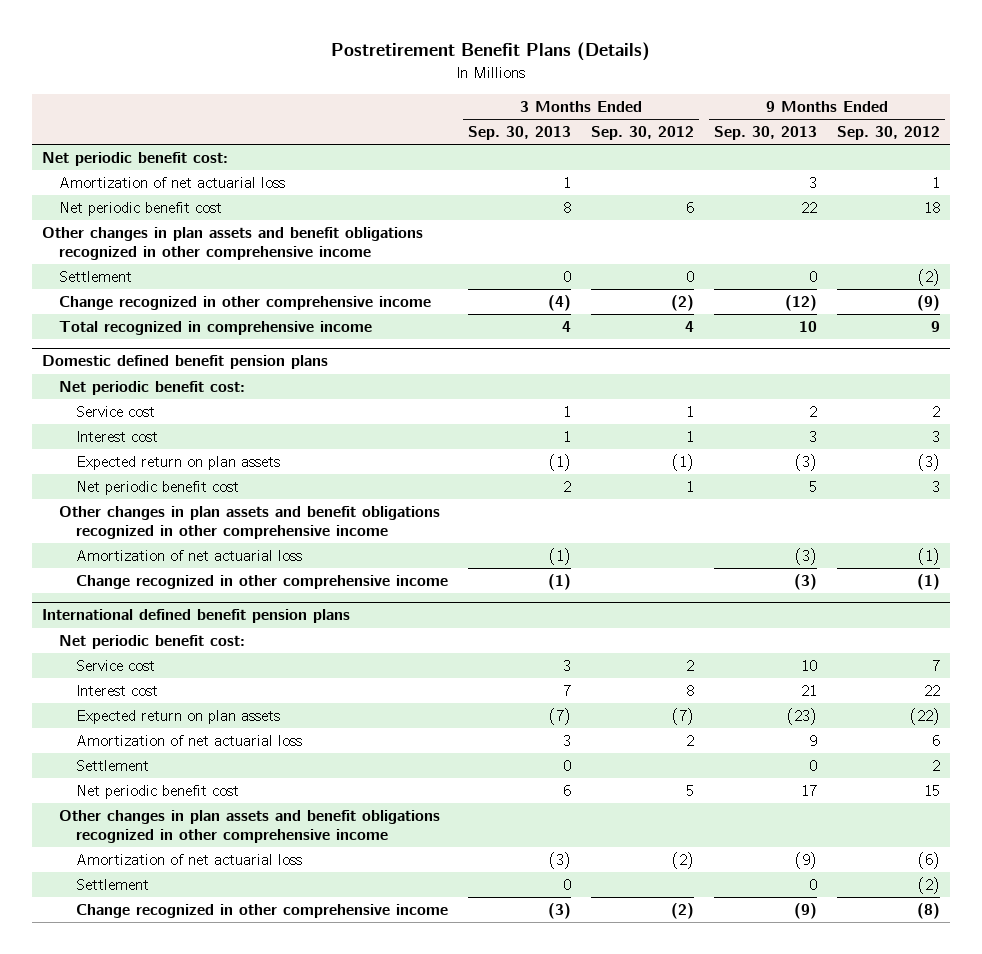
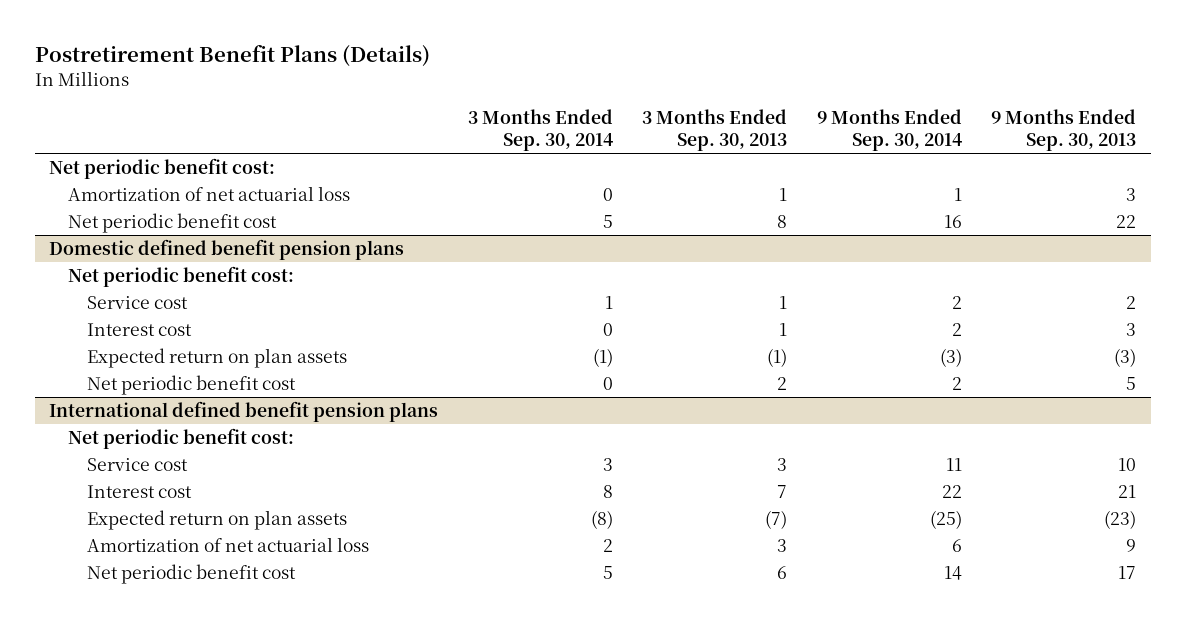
[591,126,695,141] Sep. 30, 2012 -> none
[837,126,941,141] Sep. 30, 2012 -> none
none -> [467,108,613,152] 3 Months Ended Sep. 30, 2014
none -> [816,108,962,152] 9 Months Ended Sep. 30, 2014
[41,227,423,260] Other changes in plan assets and benefit obligations recognized in other comprehensive income -> none
[59,271,133,283] Settlement -> none
[59,296,432,311] Change recognized in other comprehensive income -> none
[59,321,373,336] Total recognized in comprehensive income -> none
[59,506,441,539] Other changes in plan assets and benefit obligations recognized in other comprehensive income -> none
[76,550,303,562] Amortization of net actuarial loss -> none
[76,575,449,590] Change recognized in other comprehensive income -> none
[76,760,150,772] Settlement -> none
[59,810,441,843] Other changes in plan assets and benefit obligations recognized in other comprehensive income -> none
[76,854,303,866] Amortization of net actuarial loss -> none
[76,879,150,891] Settlement -> none
[76,904,449,919] Change recognized in other comprehensive income -> none

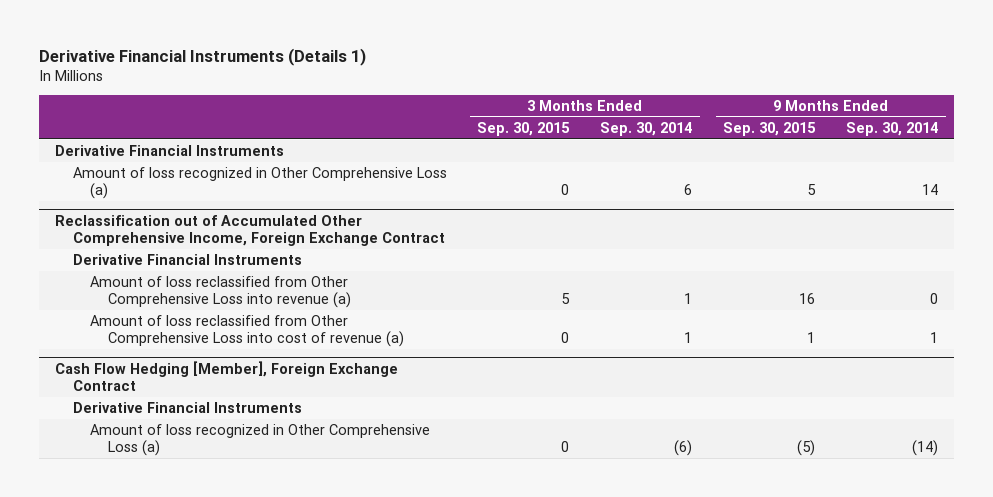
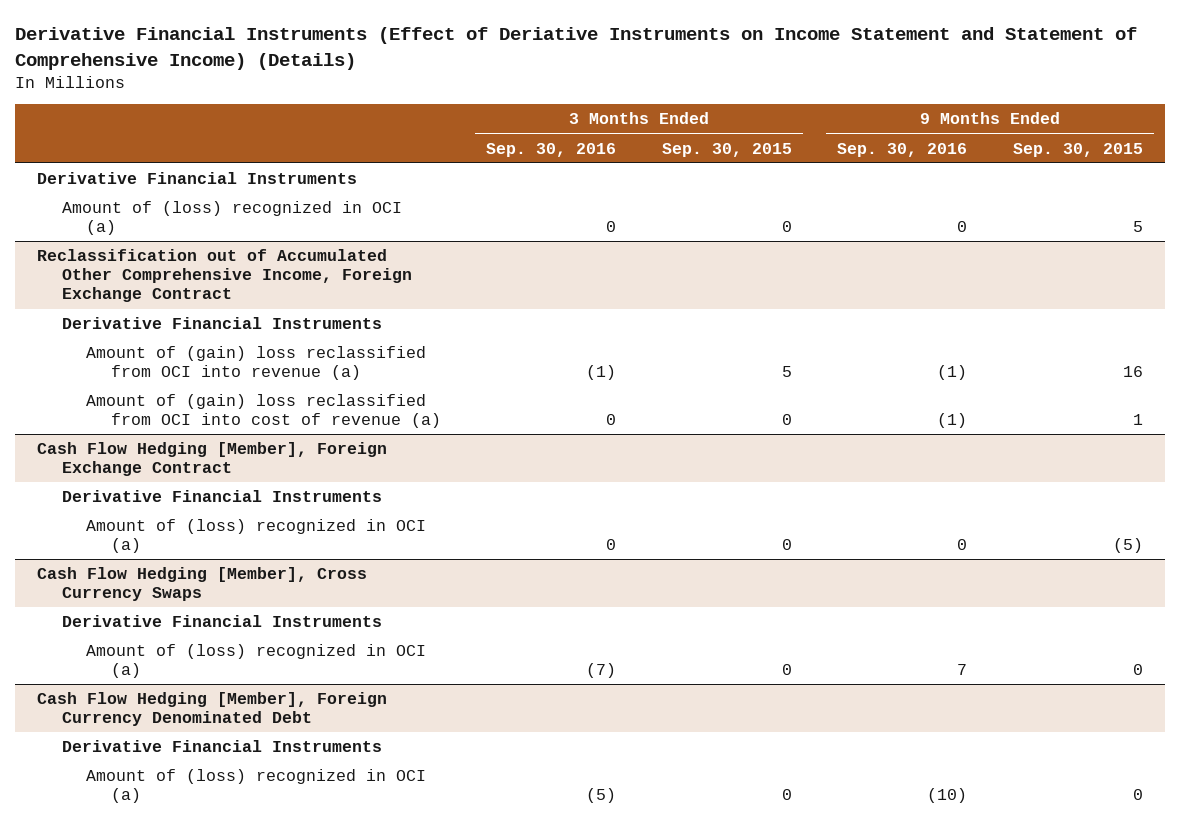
[39,47,367,66] Derivative Financial Instruments (Details 1) -> [14,27,1137,70] Derivative Financial Instruments (Effect of Deriative Instruments on Income Statement and Statement of Comprehensive Income) (Details)
[600,121,693,136] Sep. 30, 2014 -> none
[846,121,939,136] Sep. 30, 2014 -> none
none -> [486,142,617,157] Sep. 30, 2016
none -> [837,142,968,157] Sep. 30, 2016
[72,166,447,200] Amount of loss recognized in Other Comprehensive Loss (a) -> [61,201,402,236] Amount of (loss) recognized in OCI (a)
[90,275,351,309] Amount of loss reclassified from Other Comprehensive Loss into revenue (a) -> [86,346,427,381] Amount of (gain) loss reclassified from OCI into revenue (a)
[90,314,404,348] Amount of loss reclassified from Other Comprehensive Loss into cost of revenue (a) -> [86,394,442,429] Amount of (gain) loss reclassified from OCI into cost of revenue (a)
[90,423,431,457] Amount of loss recognized in Other Comprehensive Loss (a) -> [86,519,427,554] Amount of (loss) recognized in OCI (a)
none -> [37,567,368,602] Cash Flow Hedging [Member], Cross Currency Swaps
none -> [61,615,382,628] Derivative Financial Instruments
none -> [86,644,427,679] Amount of (loss) recognized in OCI (a)
none -> [37,692,388,727] Cash Flow Hedging [Member], Foreign Currency Denominated Debt
none -> [61,740,382,753] Derivative Financial Instruments
none -> [86,769,427,804] Amount of (loss) recognized in OCI (a)

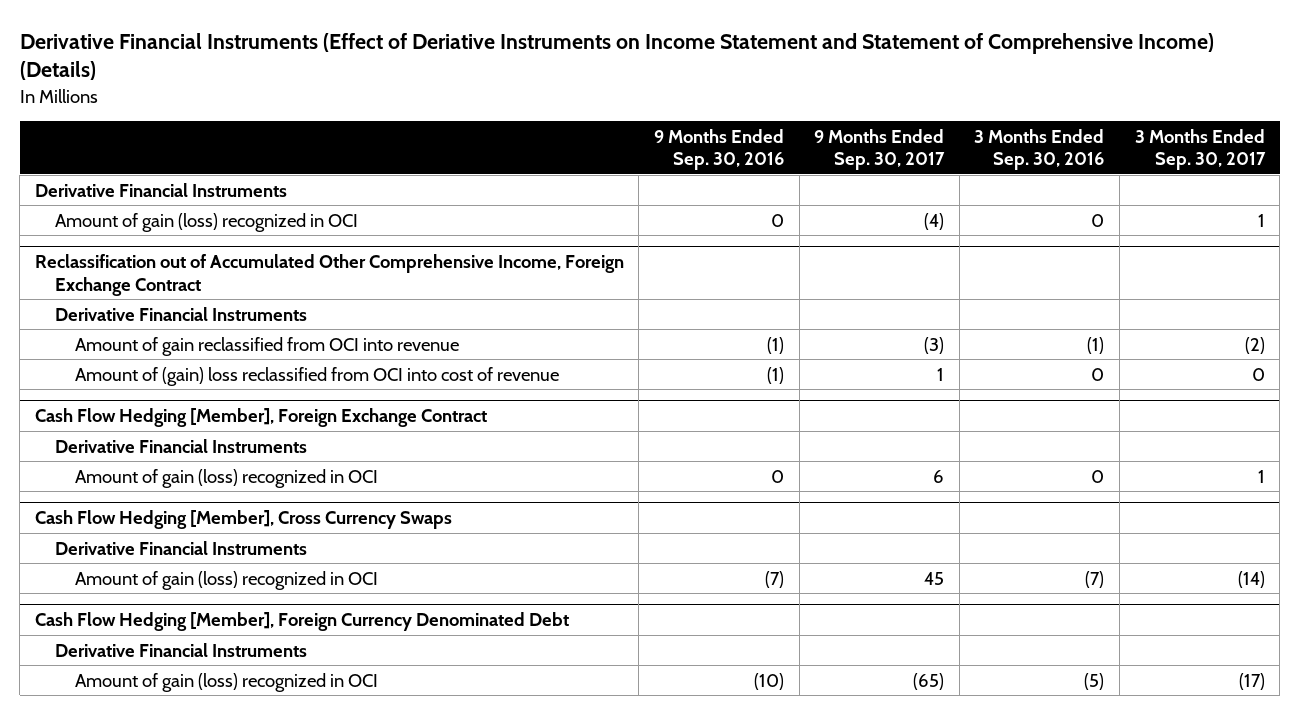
[661,142,792,157] Sep. 30, 2015 -> none
[1012,142,1143,157] Sep. 30, 2015 -> none
none -> [814,128,946,171] 9 Months Ended Sep. 30, 2017
none -> [1134,128,1266,171] 3 Months Ended Sep. 30, 2017
[61,201,402,236] Amount of (loss) recognized in OCI (a) -> [55,212,359,232] Amount of gain (loss) recognized in OCI
[86,346,427,381] Amount of (gain) loss reclassified from OCI into revenue (a) -> [75,336,460,356] Amount of gain reclassified from OCI into revenue
[86,394,442,429] Amount of (gain) loss reclassified from OCI into cost of revenue (a) -> [75,366,560,386] Amount of (gain) loss reclassified from OCI into cost of revenue
[86,519,427,554] Amount of (loss) recognized in OCI (a) -> [75,468,379,488] Amount of gain (loss) recognized in OCI
[86,644,427,679] Amount of (loss) recognized in OCI (a) -> [75,570,379,590] Amount of gain (loss) recognized in OCI
[957,664,968,676] 7 -> [765,570,785,588] (7)
[86,769,427,804] Amount of (loss) recognized in OCI (a) -> [75,672,379,692] Amount of gain (loss) recognized in OCI

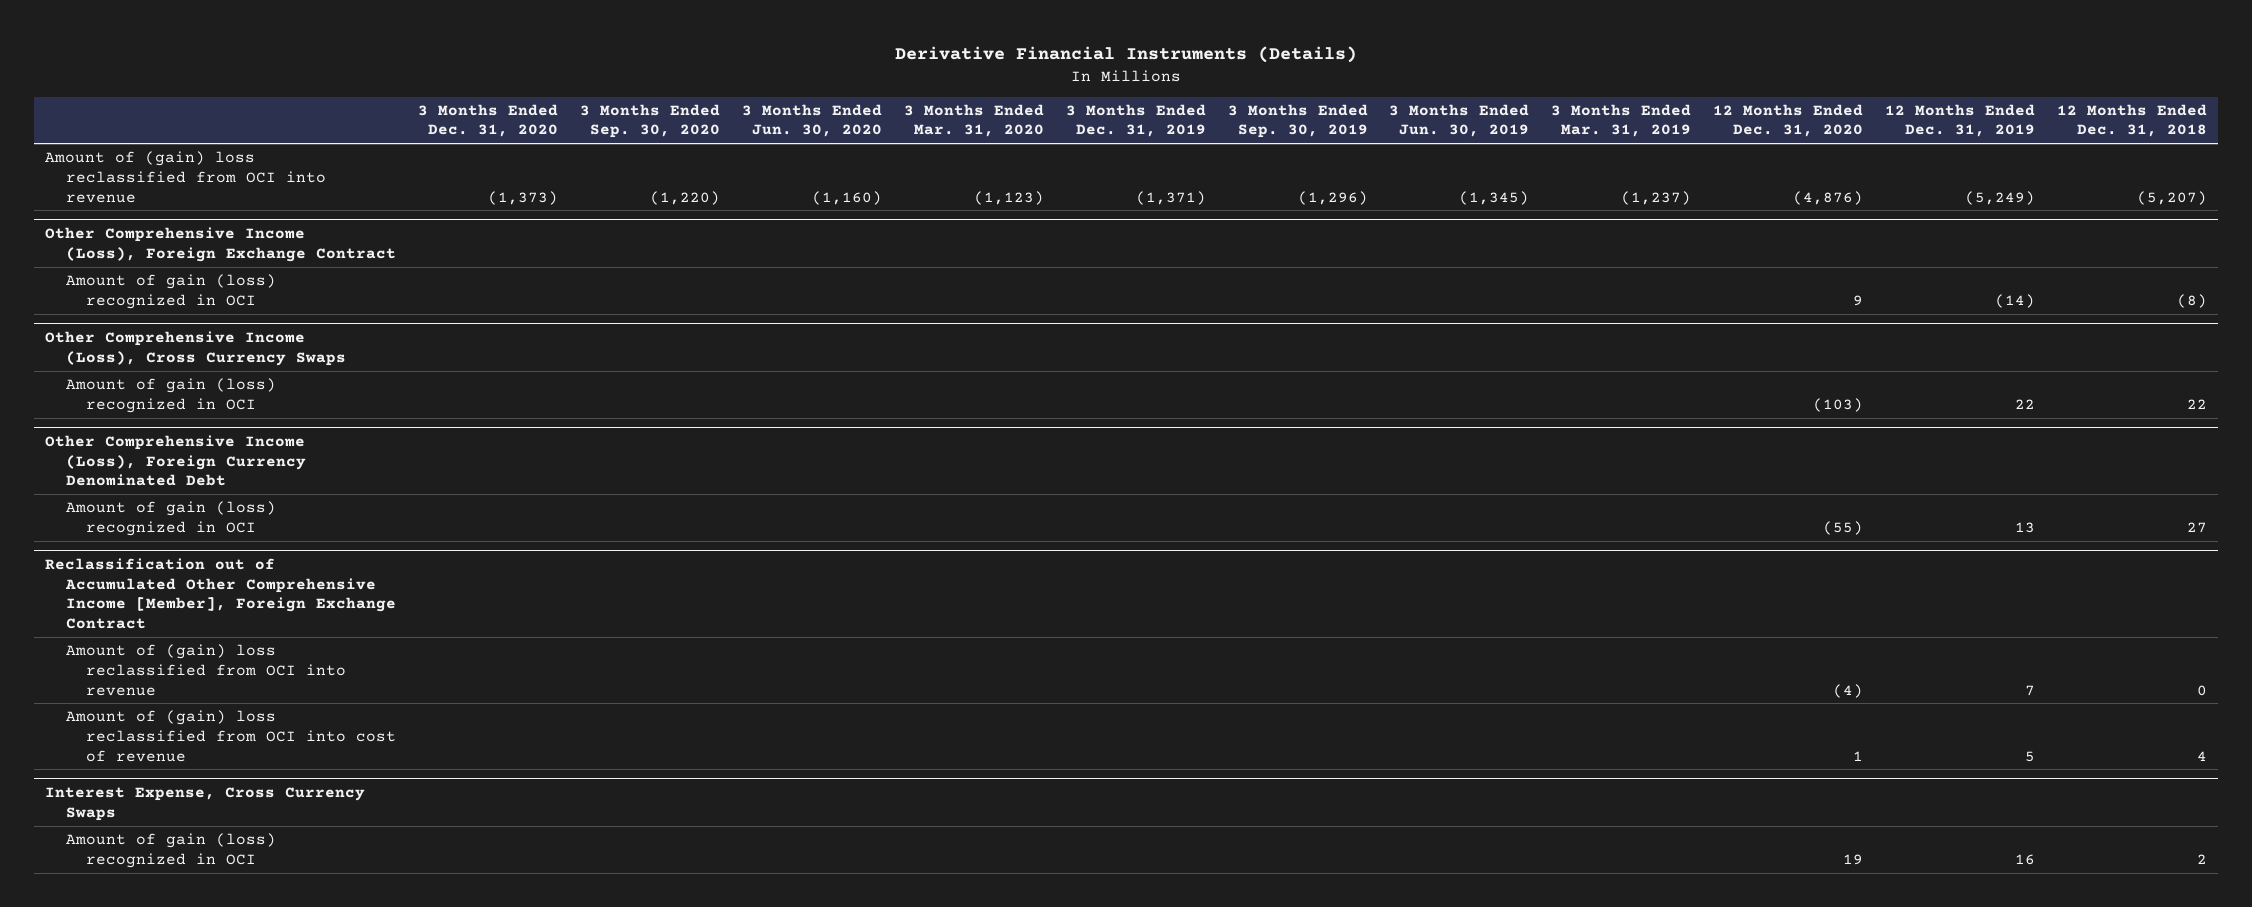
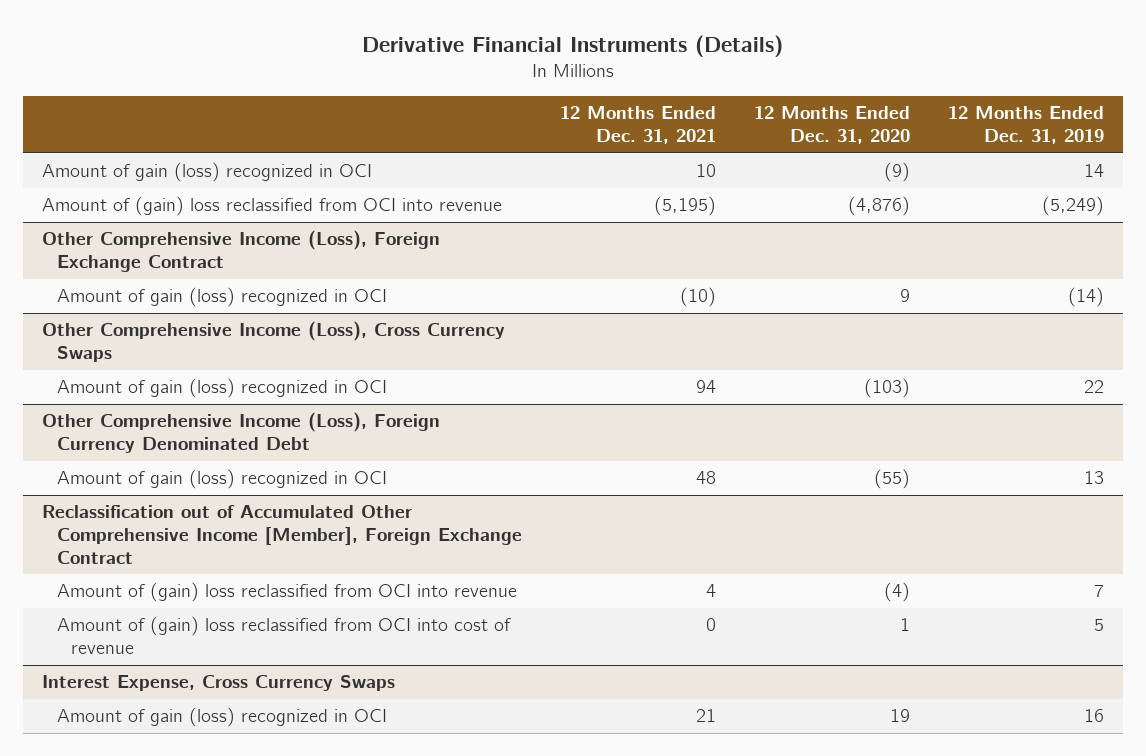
[418,103,559,138] 3 Months Ended Dec. 31, 2020 -> none
[580,103,721,139] 3 Months Ended Sep. 30, 2020 -> none
[741,103,882,138] 3 Months Ended Jun. 30, 2020 -> none
[903,103,1044,138] 3 Months Ended Mar. 31, 2020 -> none
[1065,103,1206,138] 3 Months Ended Dec. 31, 2019 -> none
[1227,103,1368,139] 3 Months Ended Sep. 30, 2019 -> none
[1389,103,1530,138] 3 Months Ended Jun. 30, 2019 -> none
[1551,103,1692,138] 3 Months Ended Mar. 31, 2019 -> none
[2056,103,2207,138] 12 Months Ended Dec. 31, 2018 -> none
none -> [559,106,716,145] 12 Months Ended Dec. 31, 2021
none -> [42,162,373,183] Amount of gain (loss) recognized in OCI

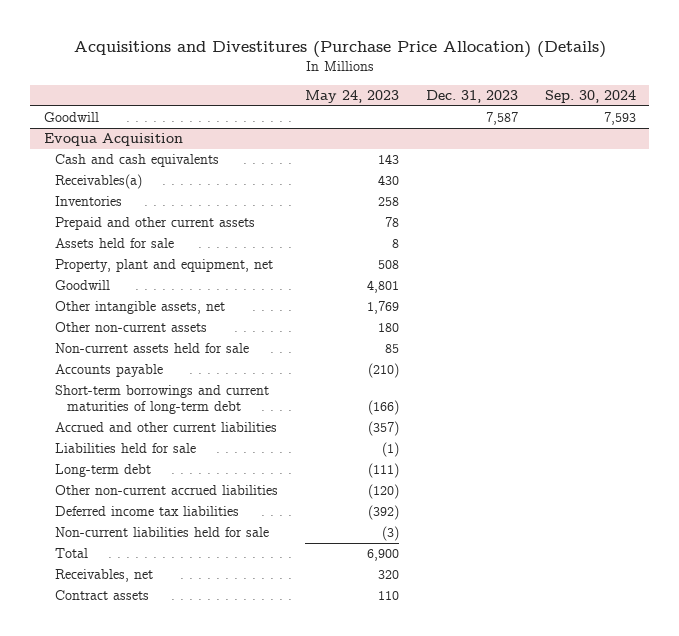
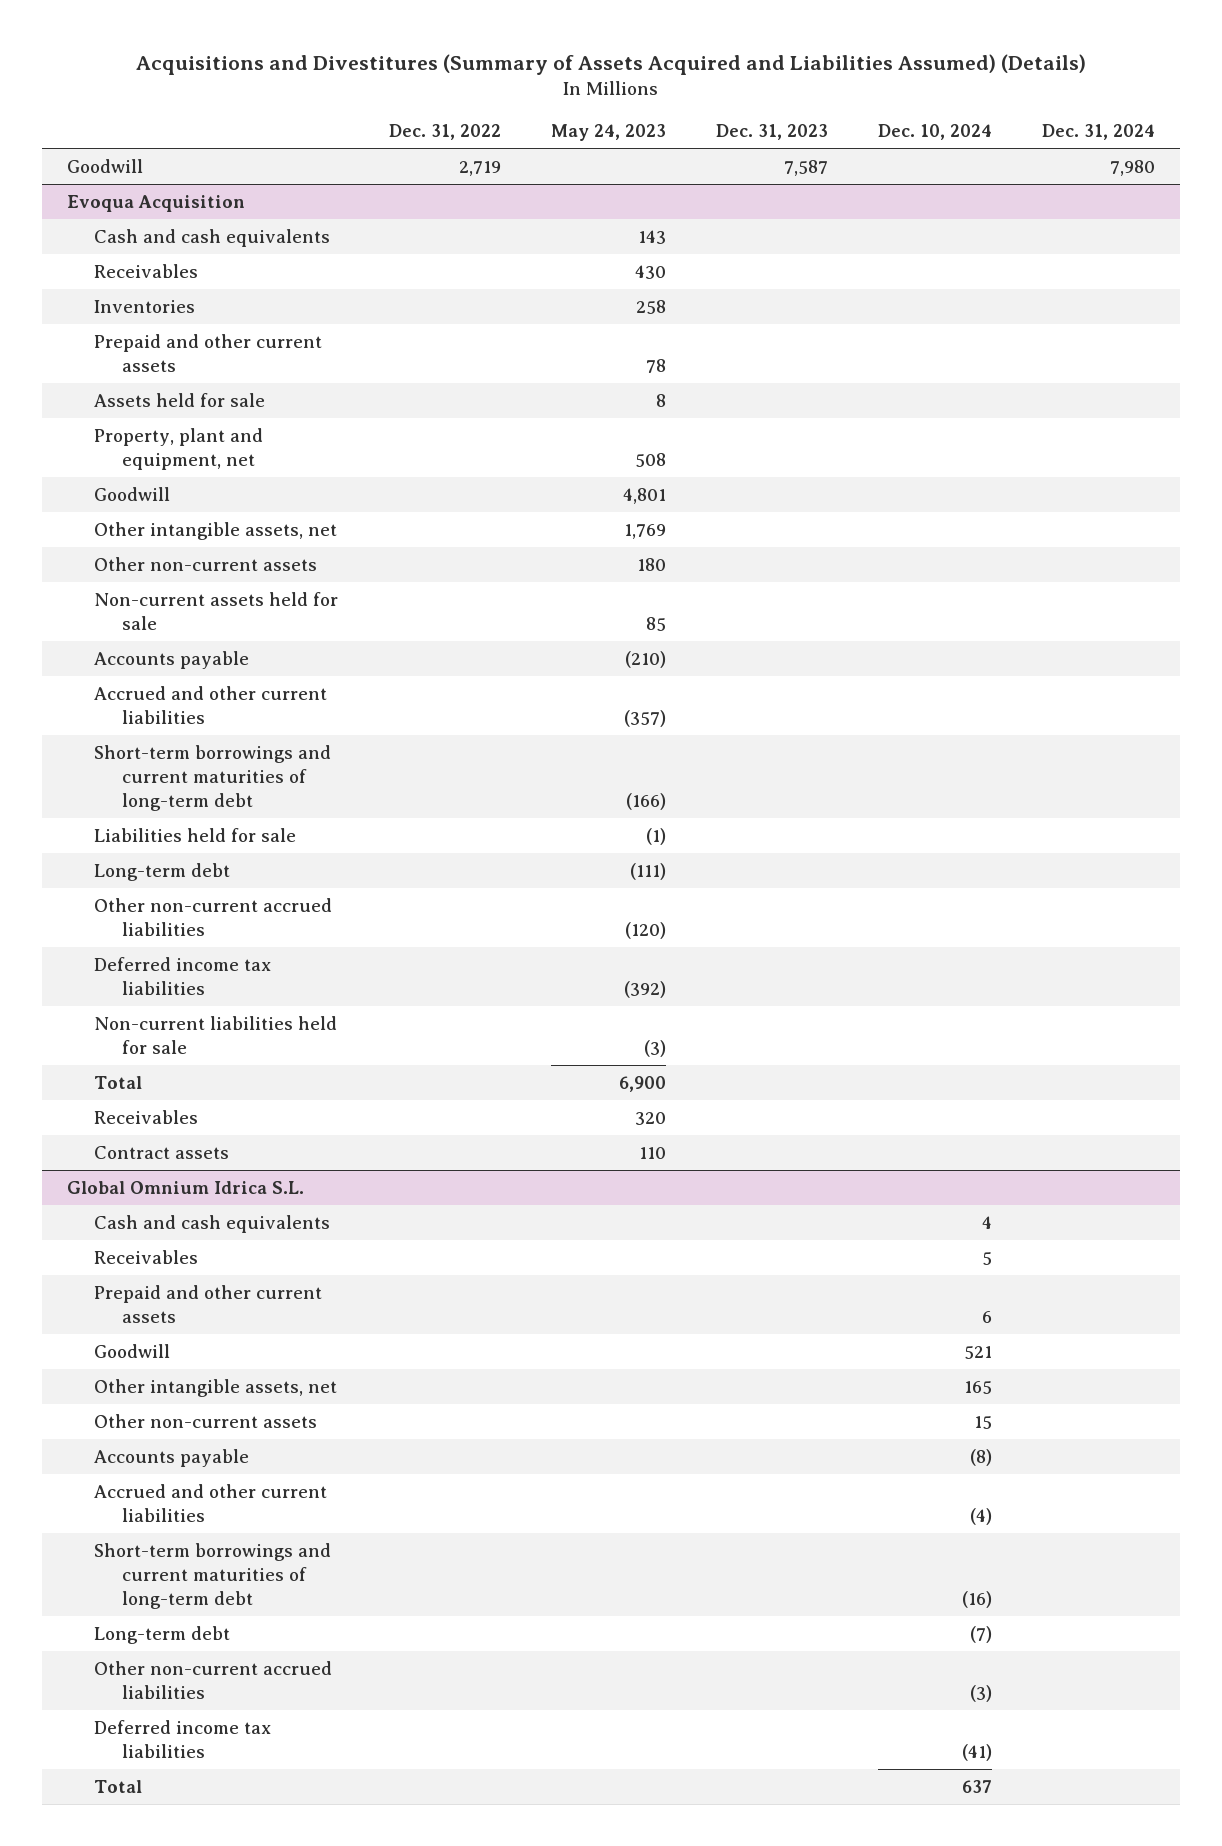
[73,41,606,59] Acquisitions and Divestitures (Purchase Price Allocation) (Details) -> [135,54,1086,76] Acquisitions and Divestitures (Summary of Assets Acquired and Liabilities Assumed) (Details)
[544,90,636,104] Sep. 30, 2024 -> none
none -> [388,124,501,141] Dec. 31, 2022
none -> [877,124,992,141] Dec. 10, 2024
none -> [1041,124,1155,141] Dec. 31, 2024
[55,174,143,190] Receivables(a) -> [94,263,199,278] Receivables
[55,385,270,415] Short-term borrowings and current maturities of long-term debt -> [94,744,332,811] Short-term borrowings and current maturities of long-term debt
[55,569,154,583] Receivables, net -> [94,1109,199,1124] Receivables
none -> [66,1180,304,1194] Global Omnium Idrica S.L.
none -> [94,1214,331,1233] Cash and cash equivalents
none -> [94,1249,199,1264] Receivables
none -> [94,1284,323,1323] Prepaid and other current assets
none -> [94,1343,171,1358] Goodwill
none -> [94,1378,338,1397] Other intangible assets, net
none -> [94,1413,318,1428] Other non-current assets
none -> [94,1448,250,1467] Accounts payable
none -> [94,1483,328,1522] Accrued and other current liabilities
none -> [94,1542,332,1609] Short-term borrowings and current maturities of long-term debt
none -> [94,1625,231,1644] Long-term debt
none -> [94,1660,333,1699] Other non-current accrued liabilities
none -> [94,1719,272,1758] Deferred income tax liabilities
none -> [94,1779,143,1793] Total

